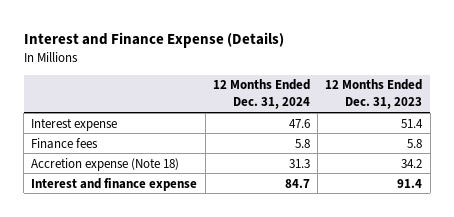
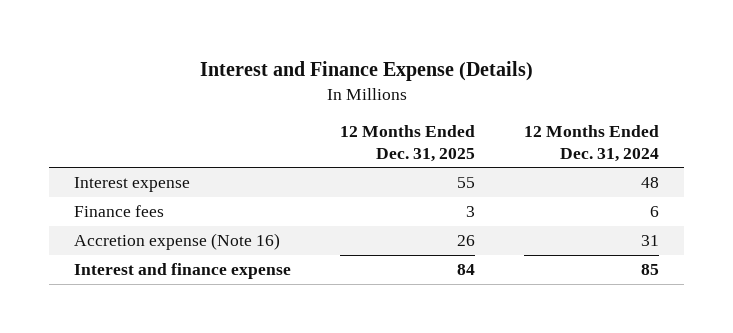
[325,79,423,110] 12 Months Ended Dec. 31, 2023 -> none
none -> [340,125,476,162] 12 Months Ended Dec. 31, 2025
[288,118,310,128] 47.6 -> [641,176,660,188] 48
[294,138,310,148] 5.8 -> [650,205,660,217] 6
[31,157,180,171] Accretion expense (Note 18) -> [73,232,280,250] Accretion expense (Note 16)
[288,158,310,168] 31.3 -> [641,234,660,246] 31
[284,178,310,188] 84.7 -> [641,263,660,275] 85

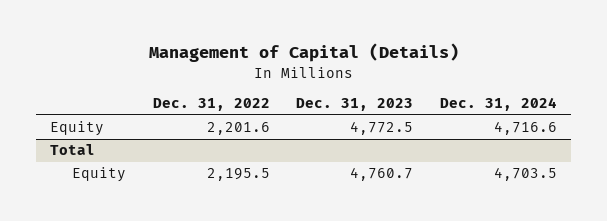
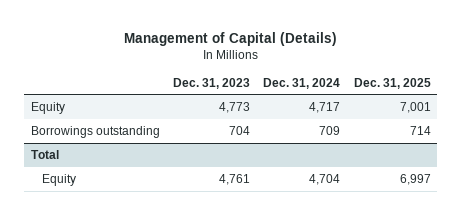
[152,98,270,112] Dec. 31, 2022 -> none
none -> [353,77,431,89] Dec. 31, 2025
[350,121,414,136] 4,772.5 -> [219,102,251,114] 4,773
[494,121,558,136] 4,716.6 -> [309,102,341,114] 4,717
none -> [30,126,160,139] Borrowings outstanding
[350,167,414,182] 4,760.7 -> [219,174,251,186] 4,761
[494,167,558,182] 4,703.5 -> [309,174,341,186] 4,704

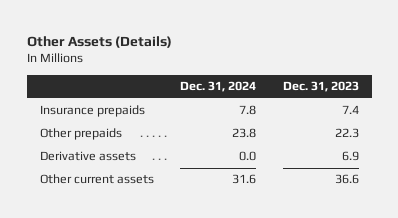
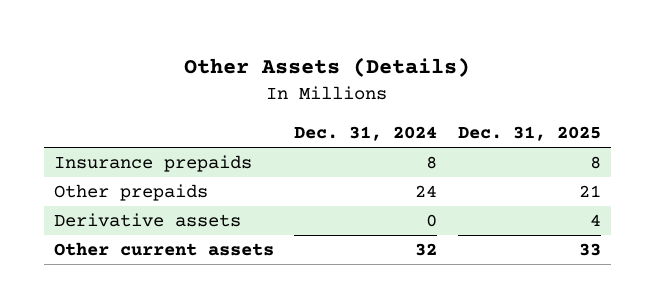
[282,81,359,93] Dec. 31, 2023 -> none
none -> [457,125,601,141] Dec. 31, 2025
[239,105,257,116] 7.8 -> [426,156,438,170] 8
[232,128,257,139] 23.8 -> [415,185,438,198] 24
[239,151,257,162] 0.0 -> [426,214,438,228] 0
[232,174,257,185] 31.6 -> [415,243,438,257] 32

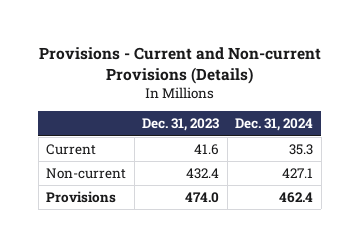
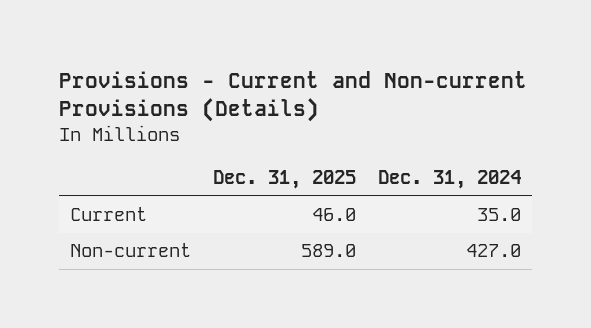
[142,118,220,132] Dec. 31, 2023 -> none
none -> [213,170,357,190] Dec. 31, 2025
[46,191,117,204] Provisions -> none
[289,144,314,156] 35.3 -> [477,208,522,222] 35.0
[282,168,314,179] 427.1 -> [466,244,522,258] 427.0

